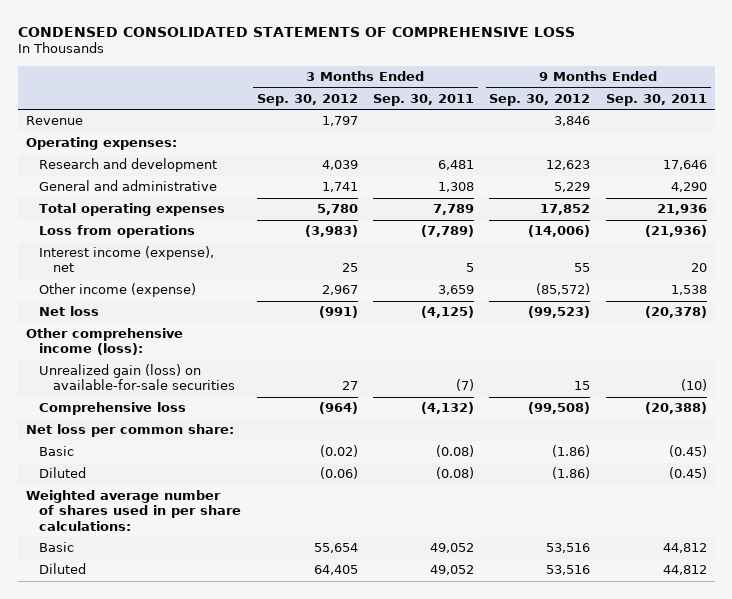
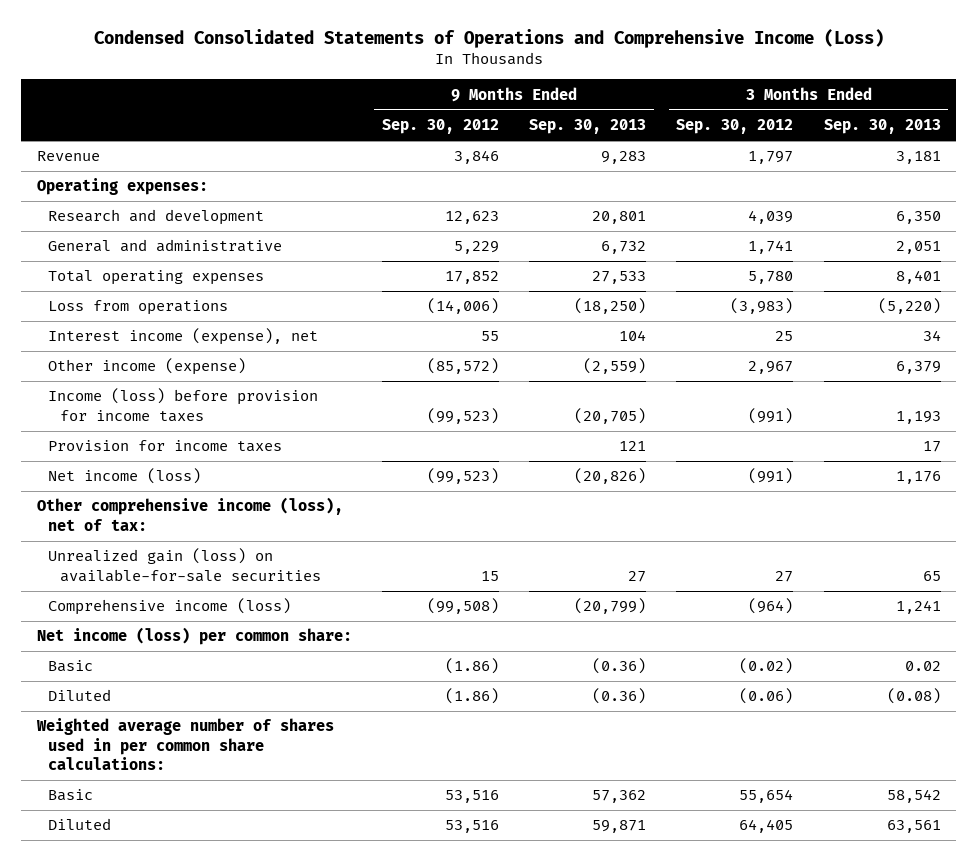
[17,26,575,37] CONDENSED CONSOLIDATED STATEMENTS OF COMPREHENSIVE LOSS -> [93,29,884,49] Condensed Consolidated Statements of Operations and Comprehensive Income (Loss)
[372,93,474,106] Sep. 30, 2011 -> none
[605,93,707,106] Sep. 30, 2011 -> none
none -> [529,119,647,135] Sep. 30, 2013
none -> [823,119,941,135] Sep. 30, 2013
none -> [48,388,319,422] Income (loss) before provision for income taxes
none -> [48,440,283,453] Provision for income taxes
[39,306,100,317] Net loss -> [48,468,202,485] Net income (loss)
[25,328,183,356] Other comprehensive income (loss): -> [36,497,343,531] Other comprehensive income (loss), net of tax:
[39,402,187,416] Comprehensive loss -> [48,598,292,616] Comprehensive income (loss)
[25,424,234,438] Net loss per common share: -> [36,627,352,646] Net income (loss) per common share:
[25,490,242,531] Weighted average number of shares used in per share calculations: -> [35,718,334,770] Weighted average number of shares used in per common share calculations:

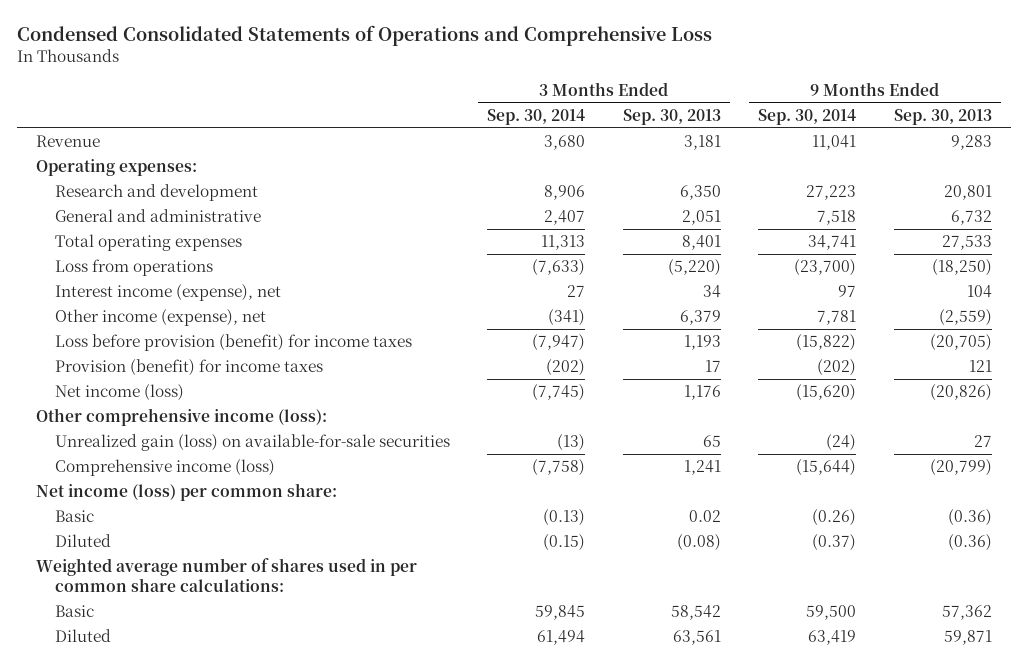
[93,29,884,49] Condensed Consolidated Statements of Operations and Comprehensive Income (Loss) -> [16,25,712,47] Condensed Consolidated Statements of Operations and Comprehensive Loss
[381,119,499,135] Sep. 30, 2012 -> none
[676,119,794,135] Sep. 30, 2012 -> none
none -> [487,108,586,125] Sep. 30, 2014
none -> [758,108,857,125] Sep. 30, 2014
[48,358,247,376] Other income (expense) -> [54,309,266,327] Other income (expense), net
[48,388,319,422] Income (loss) before provision for income taxes -> [54,334,412,352] Loss before provision (benefit) for income taxes
[48,440,283,453] Provision for income taxes -> [54,359,323,377] Provision (benefit) for income taxes
[36,497,343,531] Other comprehensive income (loss), net of tax: -> [35,408,327,427] Other comprehensive income (loss):

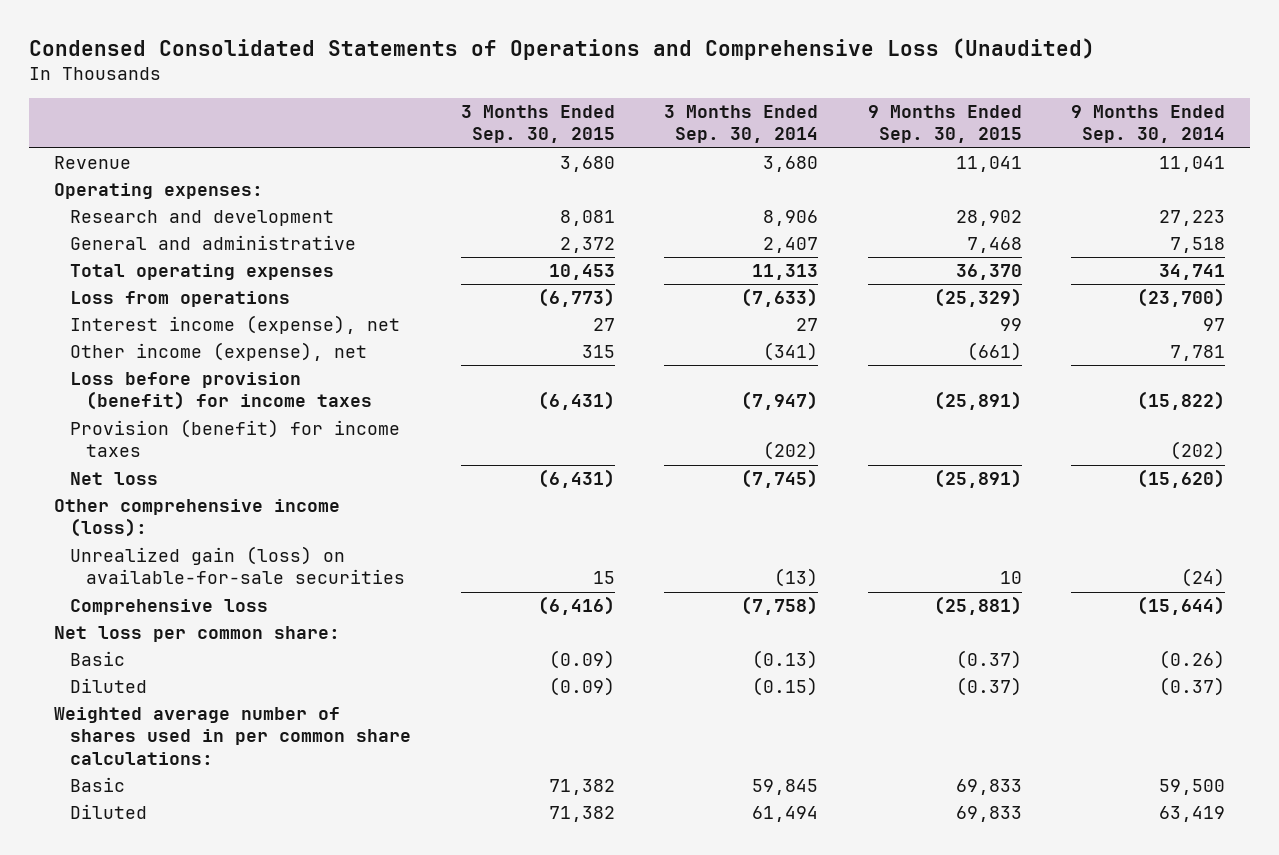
[16,25,712,47] Condensed Consolidated Statements of Operations and Comprehensive Loss -> [29,38,1096,61] Condensed Consolidated Statements of Operations and Comprehensive Loss (Unaudited)
[622,108,721,125] Sep. 30, 2013 -> none
[894,108,993,125] Sep. 30, 2013 -> none
none -> [460,105,615,144] 3 Months Ended Sep. 30, 2015
none -> [867,105,1022,144] 9 Months Ended Sep. 30, 2015
[54,384,184,402] Net income (loss) -> [69,472,158,486] Net loss
[54,459,275,477] Comprehensive income (loss) -> [69,599,268,616] Comprehensive loss
[35,483,337,502] Net income (loss) per common share: -> [53,626,340,643] Net loss per common share:

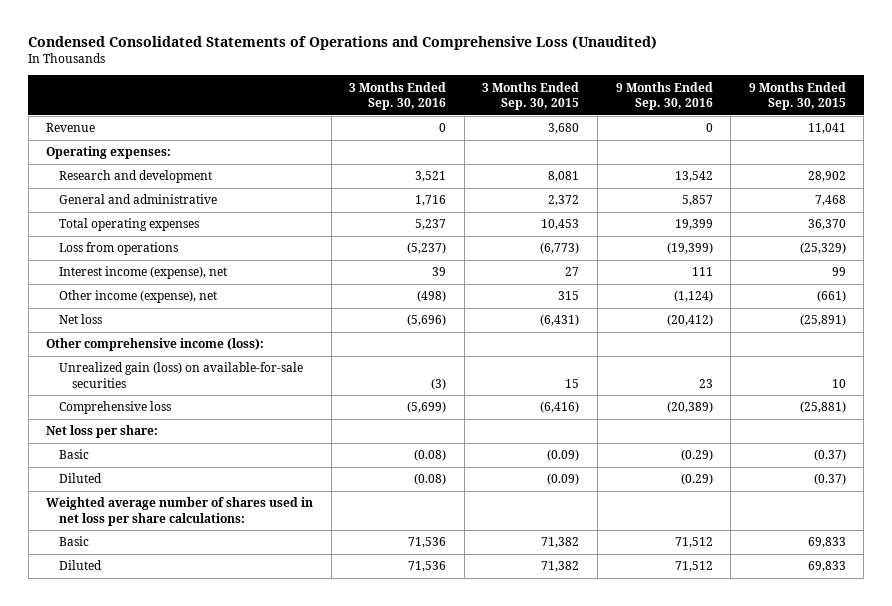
[664,105,819,144] 3 Months Ended Sep. 30, 2014 -> none
[1071,105,1226,144] 9 Months Ended Sep. 30, 2014 -> none
none -> [349,81,447,110] 3 Months Ended Sep. 30, 2016
none -> [615,81,713,110] 9 Months Ended Sep. 30, 2016
[69,372,373,411] Loss before provision (benefit) for income taxes -> none
[69,419,400,458] Provision (benefit) for income taxes -> none
[53,626,340,643] Net loss per common share: -> [46,425,159,439] Net loss per share:
[53,707,411,765] Weighted average number of shares used in per common share calculations: -> [46,497,314,526] Weighted average number of shares used in net loss per share calculations:

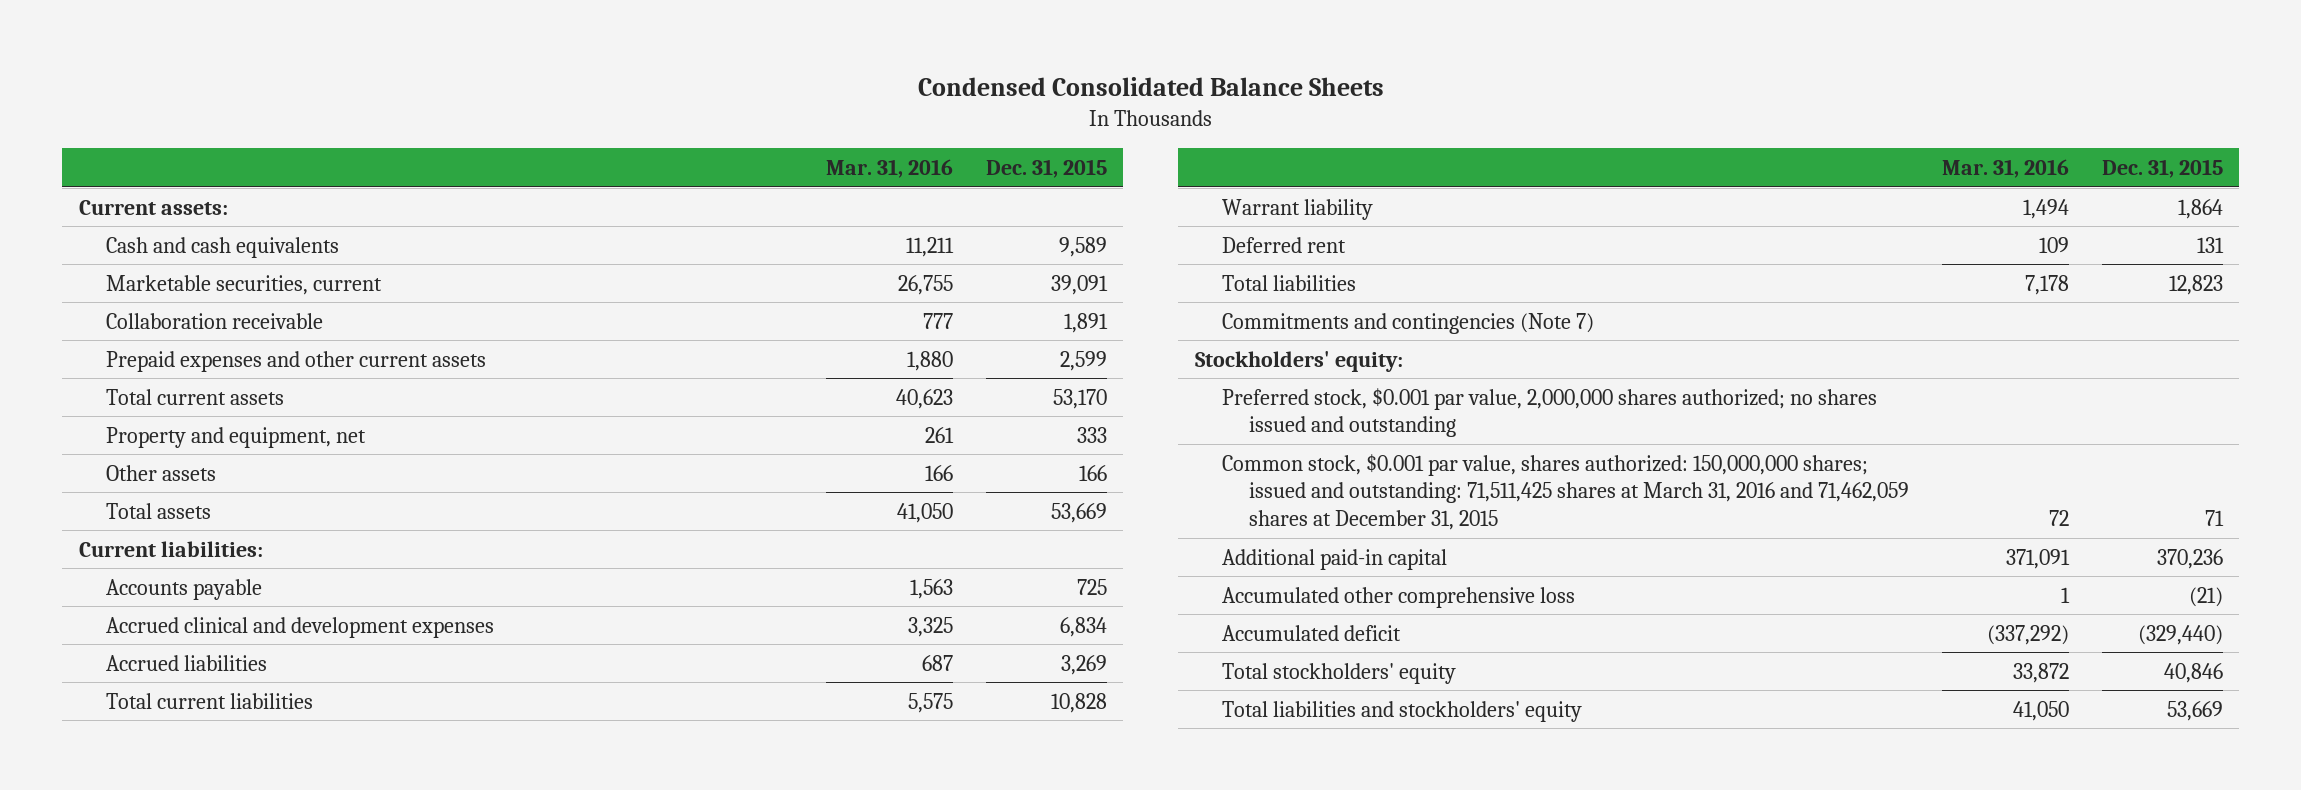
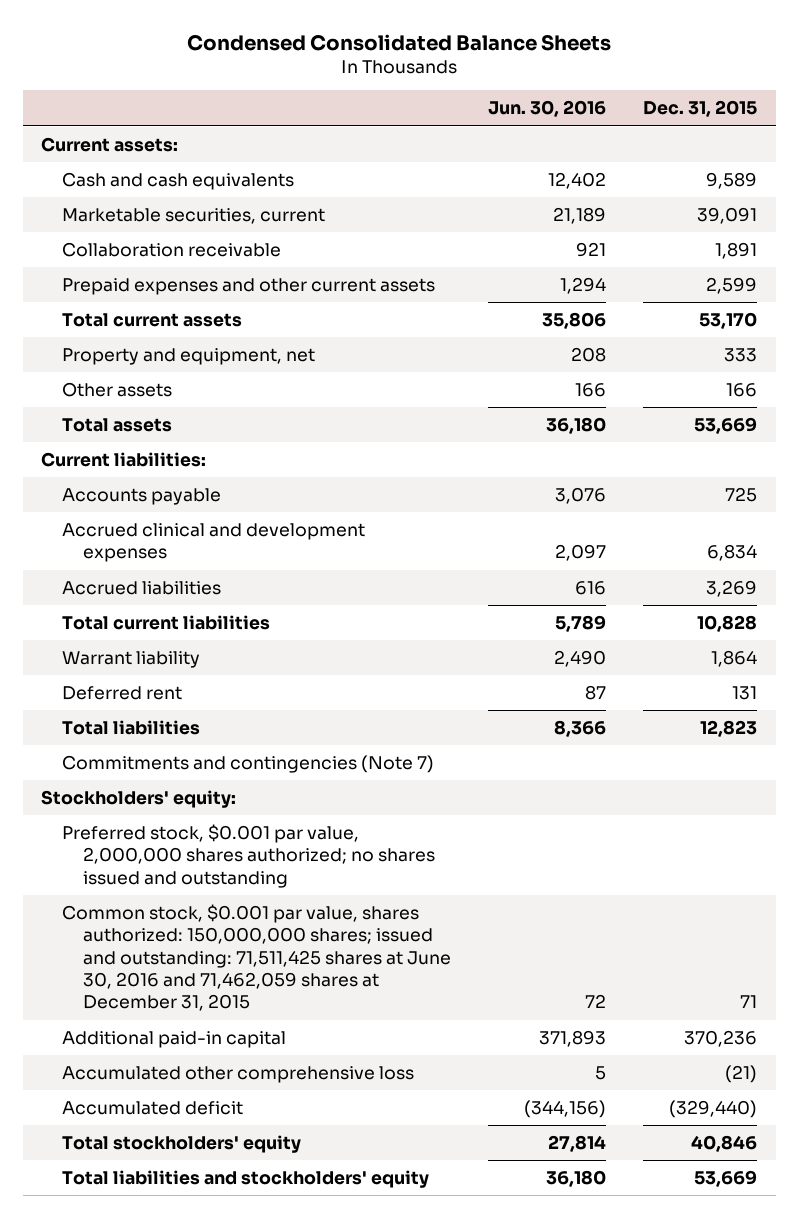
[825,158,953,178] Mar. 31, 2016 -> none
none -> [488,100,607,118] Jun. 30, 2016
[1221,453,1909,530] Common stock, $0.001 par value, shares authorized: 150,000,000 shares; issued and outstanding: 71,511,425 shares at March 31, 2016 and 71,462,059 shares at December 31, 2015 -> [62,904,452,1012] Common stock, $0.001 par value, shares authorized: 150,000,000 shares; issued and outstanding: 71,511,425 shares at June 30, 2016 and 71,462,059 shares at December 31, 2015

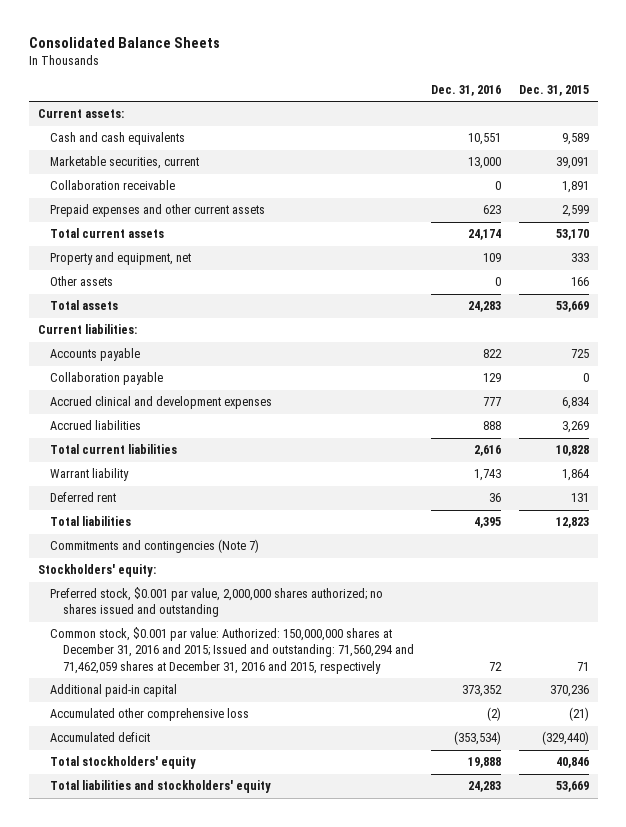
[187,33,612,51] Condensed Consolidated Balance Sheets -> [28,37,220,49] Consolidated Balance Sheets
[488,100,607,118] Jun. 30, 2016 -> none
none -> [431,85,502,97] Dec. 31, 2016
none -> [50,372,164,386] Collaboration payable
[62,904,452,1012] Common stock, $0.001 par value, shares authorized: 150,000,000 shares; issued and outstanding: 71,511,425 shares at June 30, 2016 and 71,462,059 shares at December 31, 2015 -> [50,627,414,674] Common stock, $0.001 par value: Authorized: 150,000,000 shares at December 31, 2016 and 2015; Issued and outstanding: 71,560,294 and 71,462,059 shares at December 31, 2016 and 2015, respectively

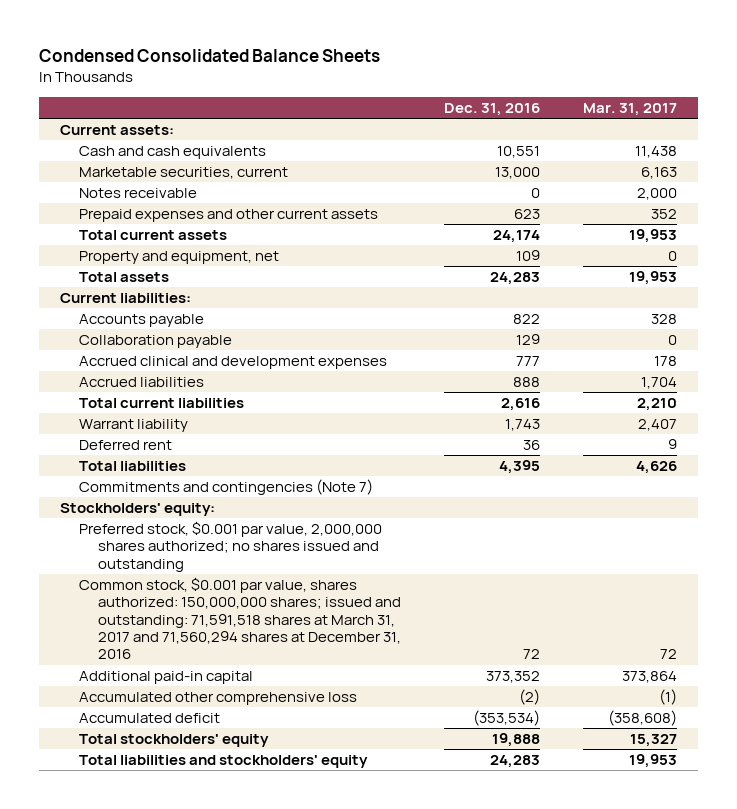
[28,37,220,49] Consolidated Balance Sheets -> [38,48,380,62] Condensed Consolidated Balance Sheets
[518,85,589,97] Dec. 31, 2015 -> none
none -> [582,103,677,117] Mar. 31, 2017
[50,180,176,191] Collaboration receivable -> none
none -> [79,188,198,199] Notes receivable
[50,276,114,287] Other assets -> none
[50,627,414,674] Common stock, $0.001 par value: Authorized: 150,000,000 shares at December 31, 2016 and 2015; Issued and outstanding: 71,560,294 and 71,462,059 shares at December 31, 2016 and 2015, respectively -> [79,577,402,660] Common stock, $0.001 par value, shares authorized: 150,000,000 shares; issued and outstanding: 71,591,518 shares at March 31, 2017 and 71,560,294 shares at December 31, 2016

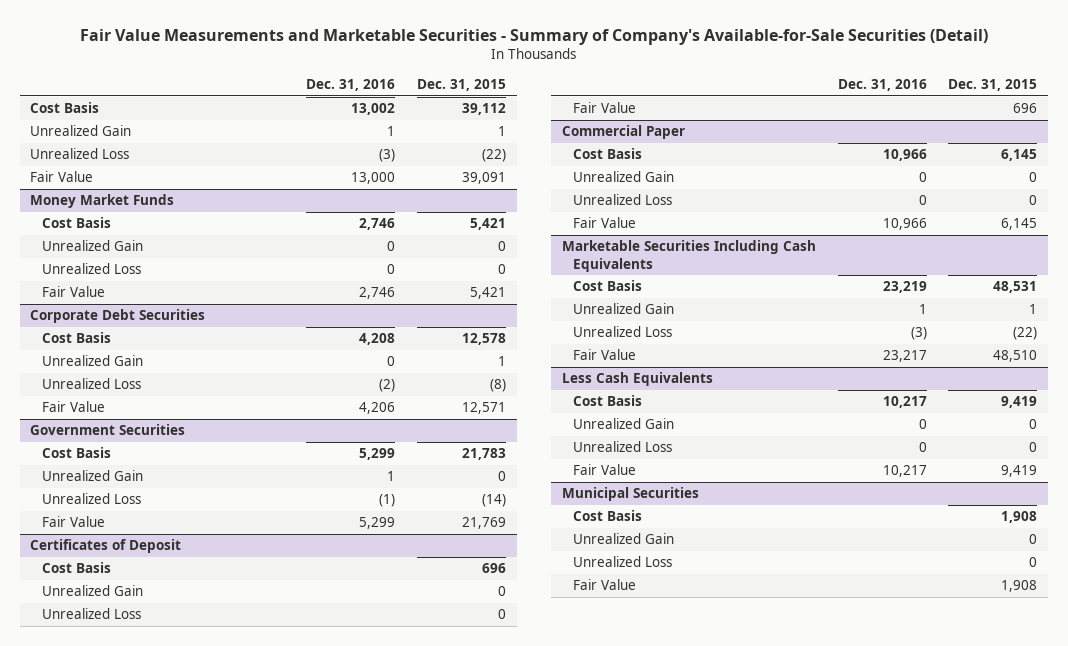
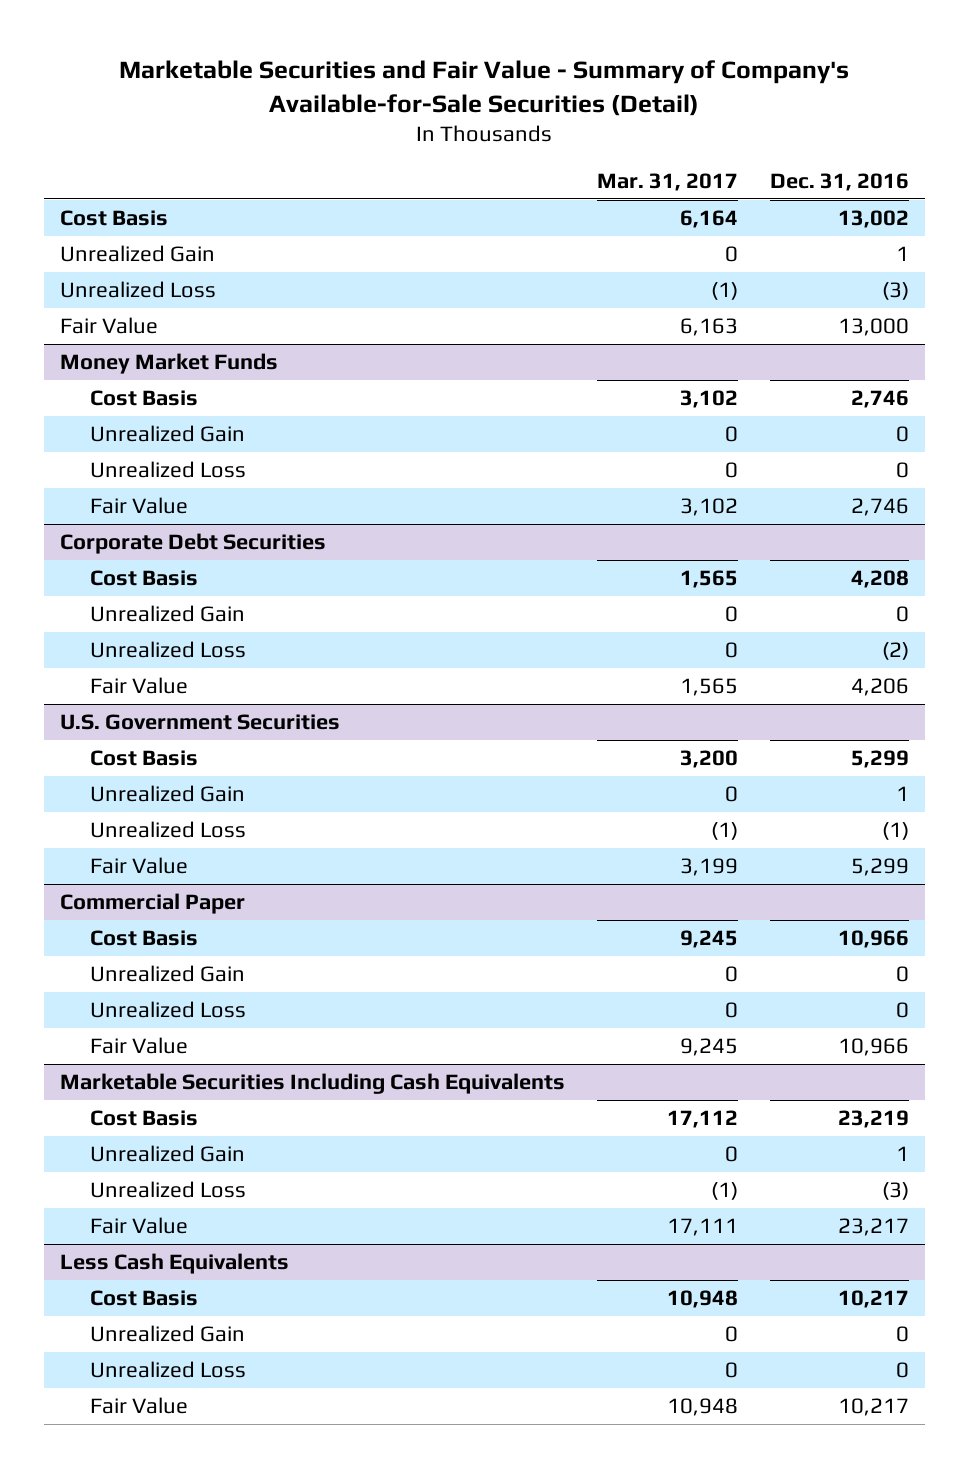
[79,28,988,45] Fair Value Measurements and Marketable Securities - Summary of Company's Available-for-Sale Securities (Detail) -> [119,59,850,116] Marketable Securities and Fair Value - Summary of Company's Available-for-Sale Securities (Detail)
[416,79,506,92] Dec. 31, 2015 -> none
none -> [596,172,738,191] Mar. 31, 2017
[30,424,186,436] Government Securities -> [59,714,340,731] U.S. Government Securities
[30,539,182,554] Certificates of Deposit -> none
[41,562,111,574] Cost Basis -> none
[41,585,143,597] Unrealized Gain -> none
[41,608,141,620] Unrealized Loss -> none
[573,102,637,114] Fair Value -> none
[561,487,699,502] Municipal Securities -> none
[573,510,643,522] Cost Basis -> none
[573,533,675,545] Unrealized Gain -> none
[573,556,673,568] Unrealized Loss -> none
[573,579,637,591] Fair Value -> none

